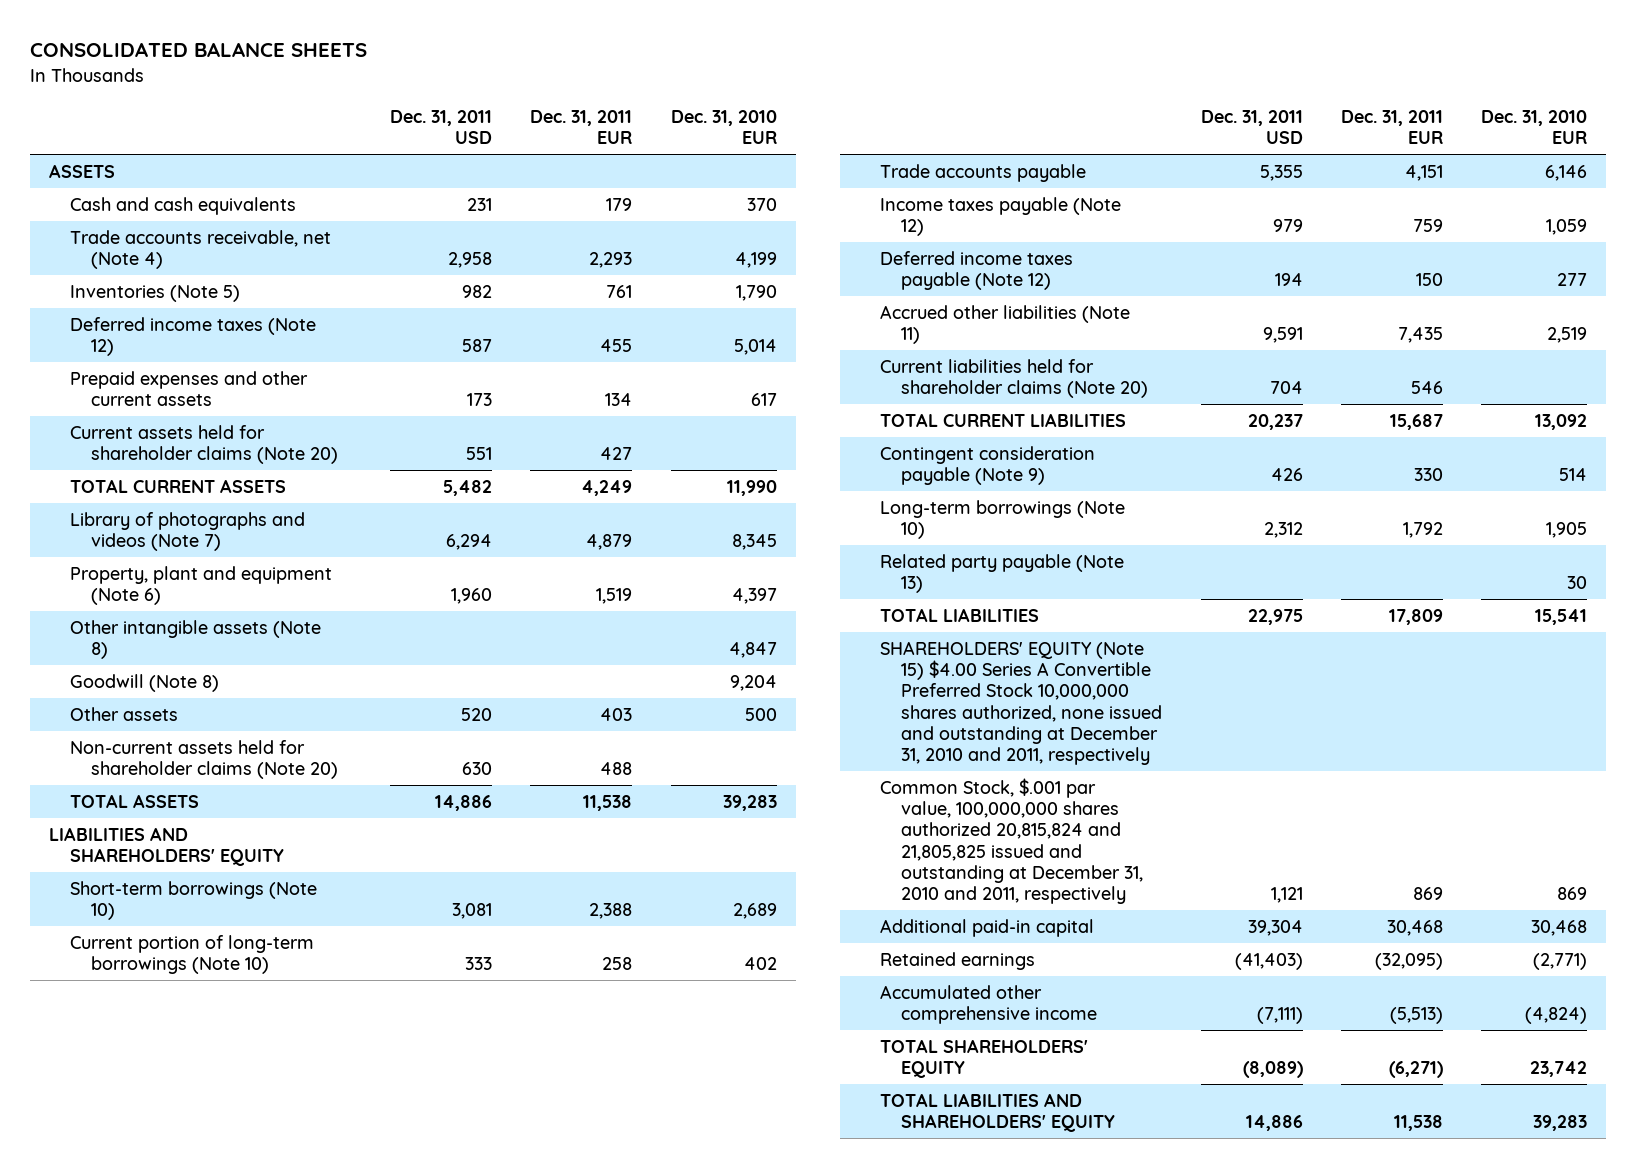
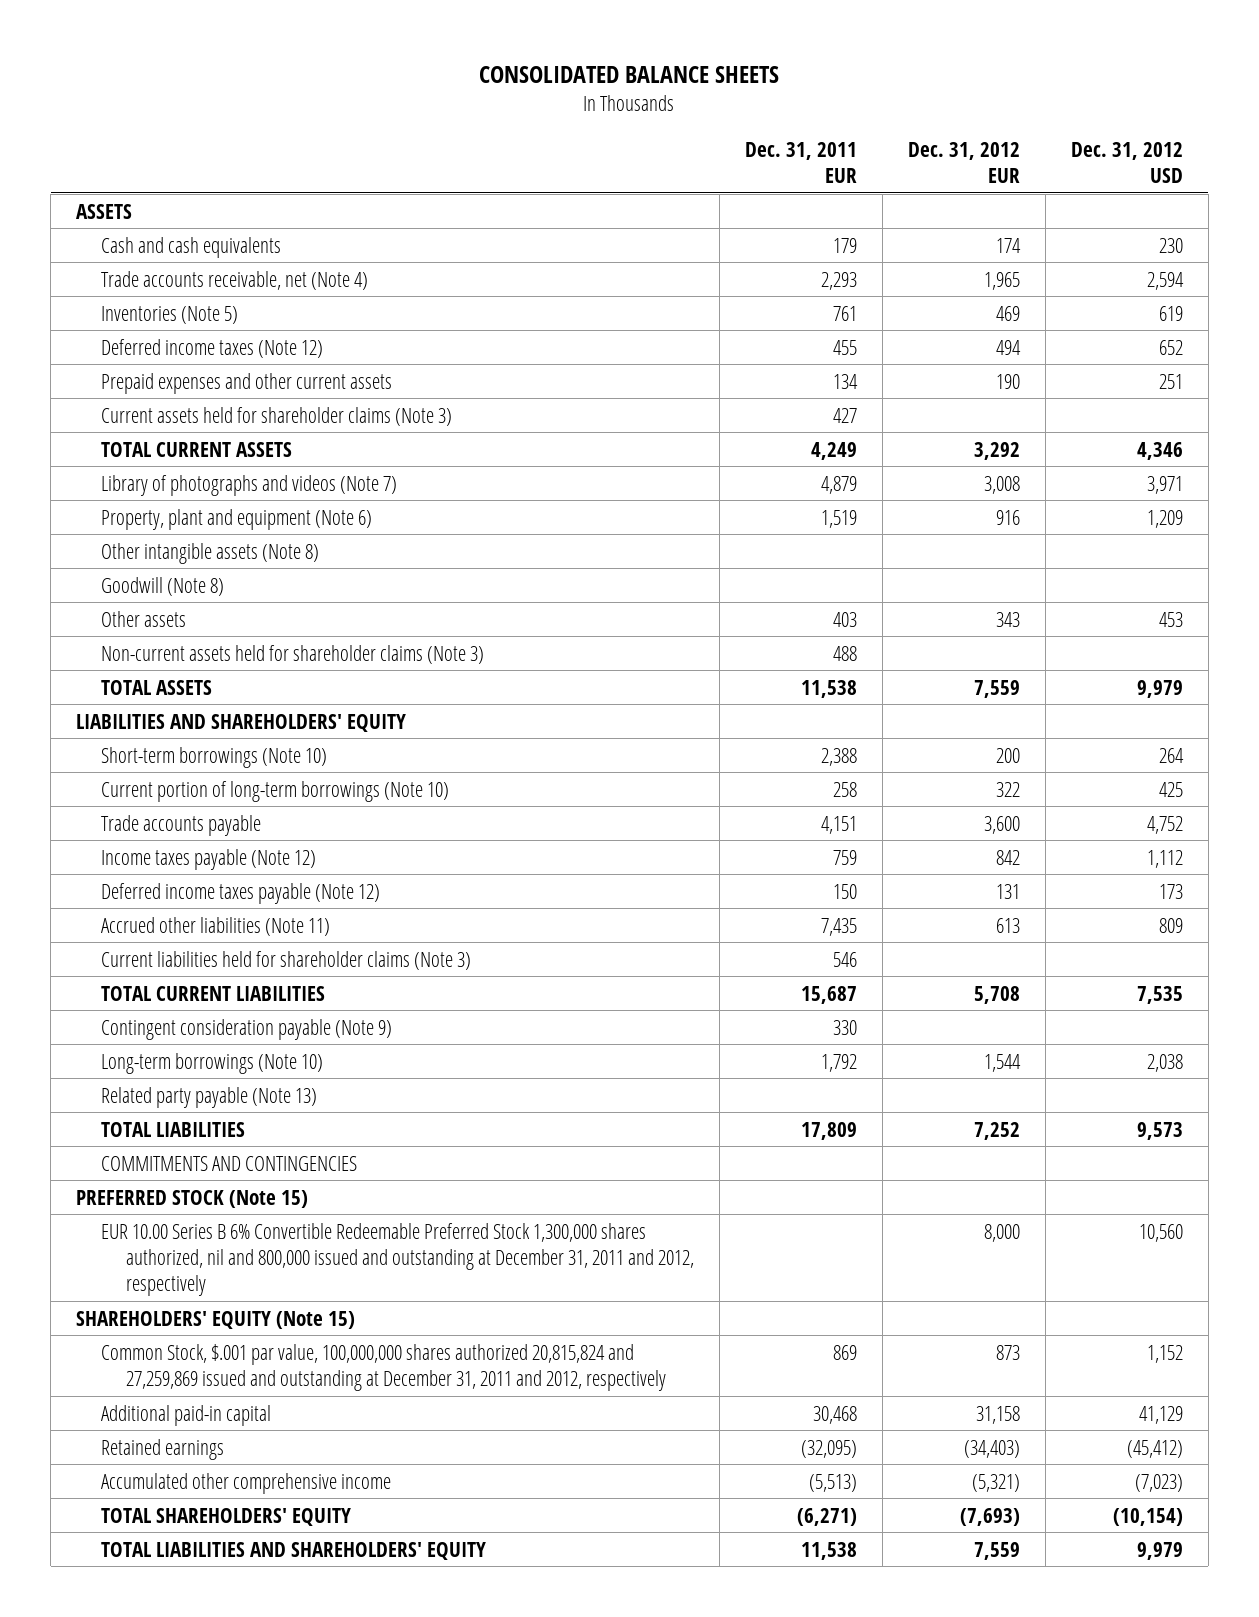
[389,109,492,144] Dec. 31, 2011 USD -> none
[670,109,777,144] Dec. 31, 2010 EUR -> none
none -> [907,141,1020,183] Dec. 31, 2012 EUR
none -> [1070,141,1183,183] Dec. 31, 2012 USD
[69,424,338,465] Current assets held for shareholder claims (Note 20) -> [100,406,452,426] Current assets held for shareholder claims (Note 3)
[69,739,338,780] Non-current assets held for shareholder claims (Note 20) -> [100,644,484,664] Non-current assets held for shareholder claims (Note 3)
[880,358,1149,399] Current liabilities held for shareholder claims (Note 20) -> [100,950,471,970] Current liabilities held for shareholder claims (Note 3)
none -> [100,1155,357,1171] COMMITMENTS AND CONTINGENCIES
none -> [76,1189,309,1208] PREFERRED STOCK (Note 15)
[880,640,1163,766] SHAREHOLDERS' EQUITY (Note 15) $4.00 Series A Convertible Preferred Stock 10,000,000 shares authorized, none issued and outstanding at December 31, 2010 and 2011, respectively -> [100,1222,694,1296] EUR 10.00 Series B 6% Convertible Redeemable Preferred Stock 1,300,000 shares authorized, nil and 800,000 issued and outstanding at December 31, 2011 and 2012, respectively
none -> [76,1310,356,1329] SHAREHOLDERS' EQUITY (Note 15)
[880,777,1144,905] Common Stock, $.001 par value, 100,000,000 shares authorized 20,815,824 and 21,805,825 issued and outstanding at December 31, 2010 and 2011, respectively -> [100,1343,666,1391] Common Stock, $.001 par value, 100,000,000 shares authorized 20,815,824 and 27,259,869 issued and outstanding at December 31, 2011 and 2012, respectively

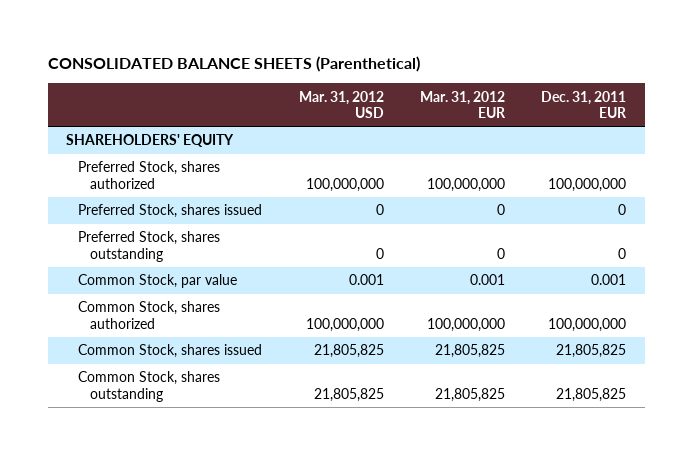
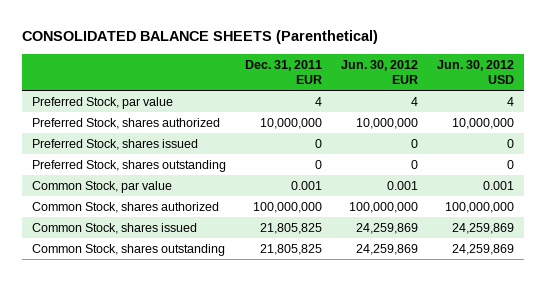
[298,90,384,119] Mar. 31, 2012 USD -> none
[419,90,506,119] Mar. 31, 2012 EUR -> none
none -> [340,59,418,84] Jun. 30, 2012 EUR
none -> [437,59,515,84] Jun. 30, 2012 USD
[65,134,234,148] SHAREHOLDERS' EQUITY -> none
none -> [31,96,173,109] Preferred Stock, par value
[548,177,627,192] 100,000,000 -> [259,117,322,129] 10,000,000

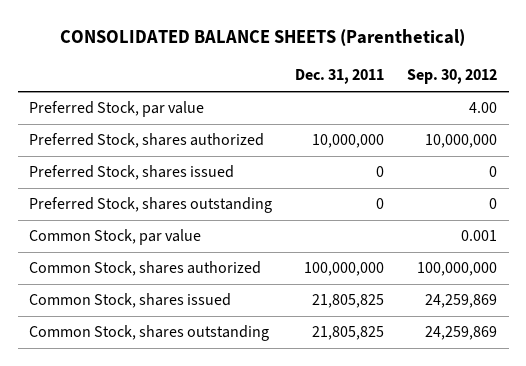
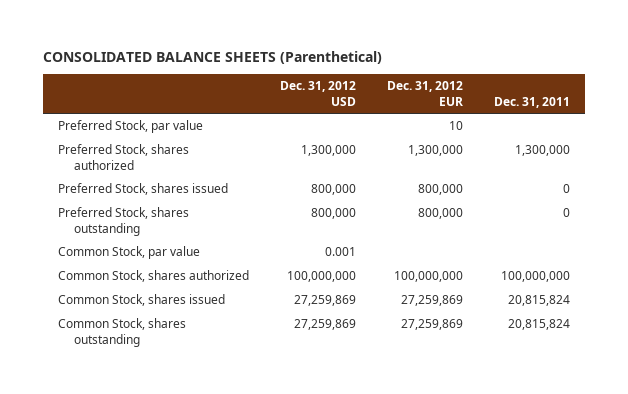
[407,69,498,85] Sep. 30, 2012 -> none
none -> [279,81,356,107] Dec. 31, 2012 USD
none -> [386,81,463,107] Dec. 31, 2012 EUR
[312,134,385,149] 10,000,000 -> [514,145,570,157] 1,300,000
[312,294,385,309] 21,805,825 -> [507,295,570,307] 20,815,824
[312,326,385,341] 21,805,825 -> [507,319,570,331] 20,815,824

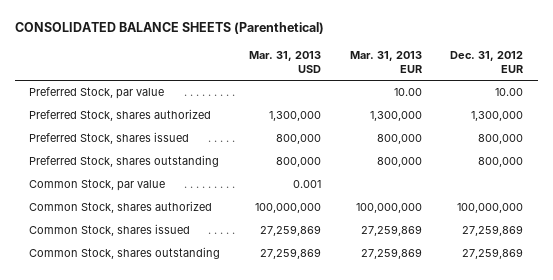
[279,81,356,107] Dec. 31, 2012 USD -> none
[493,97,570,109] Dec. 31, 2011 -> none
none -> [249,50,322,73] Mar. 31, 2013 USD
none -> [349,50,422,73] Mar. 31, 2013 EUR
[448,121,463,131] 10 -> [495,88,524,97] 10.00

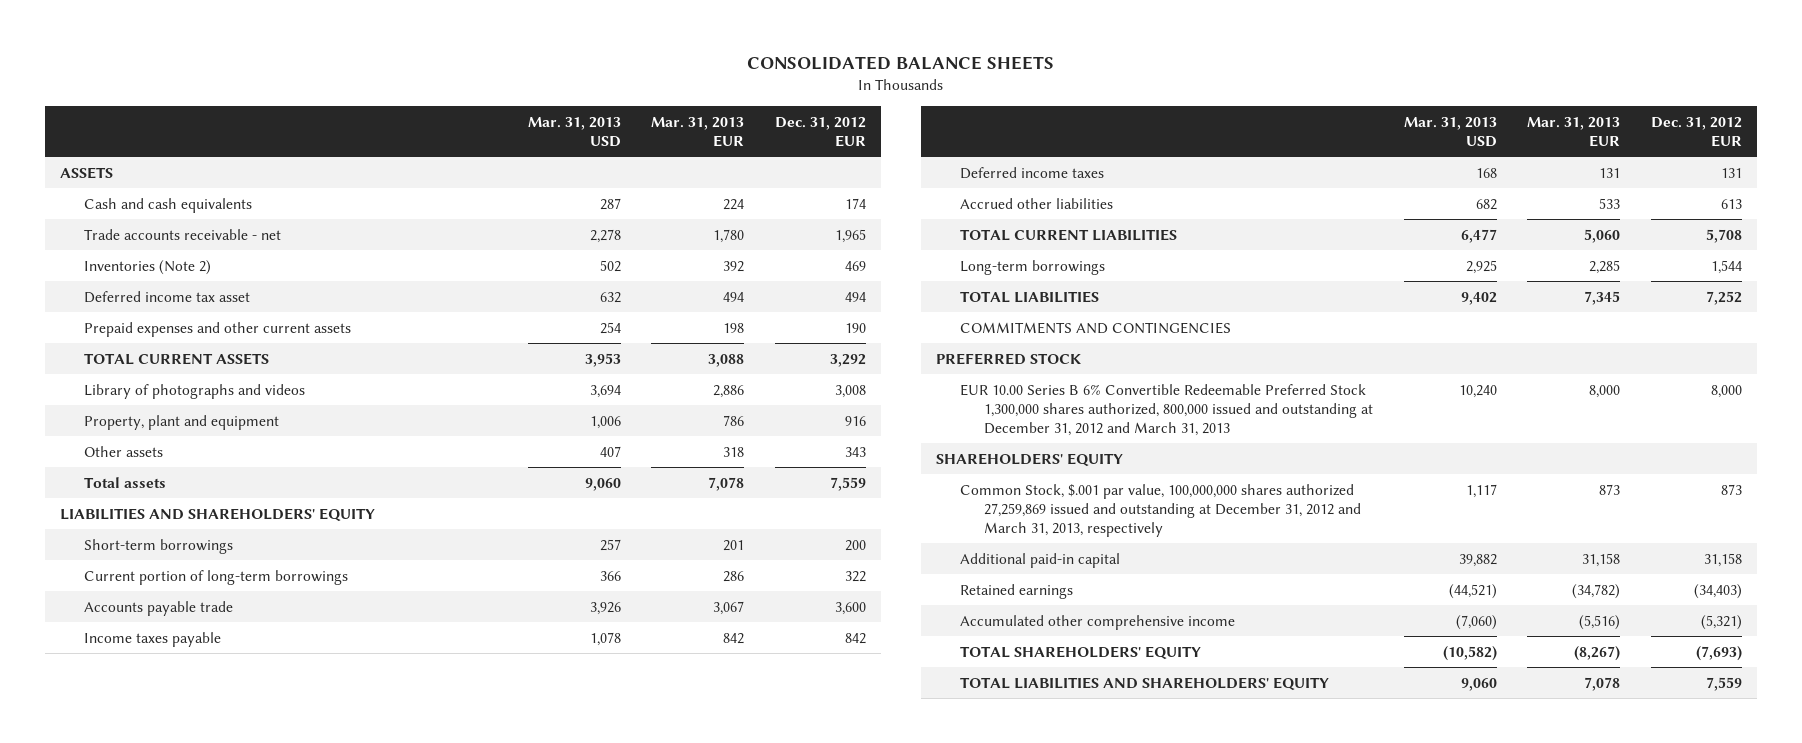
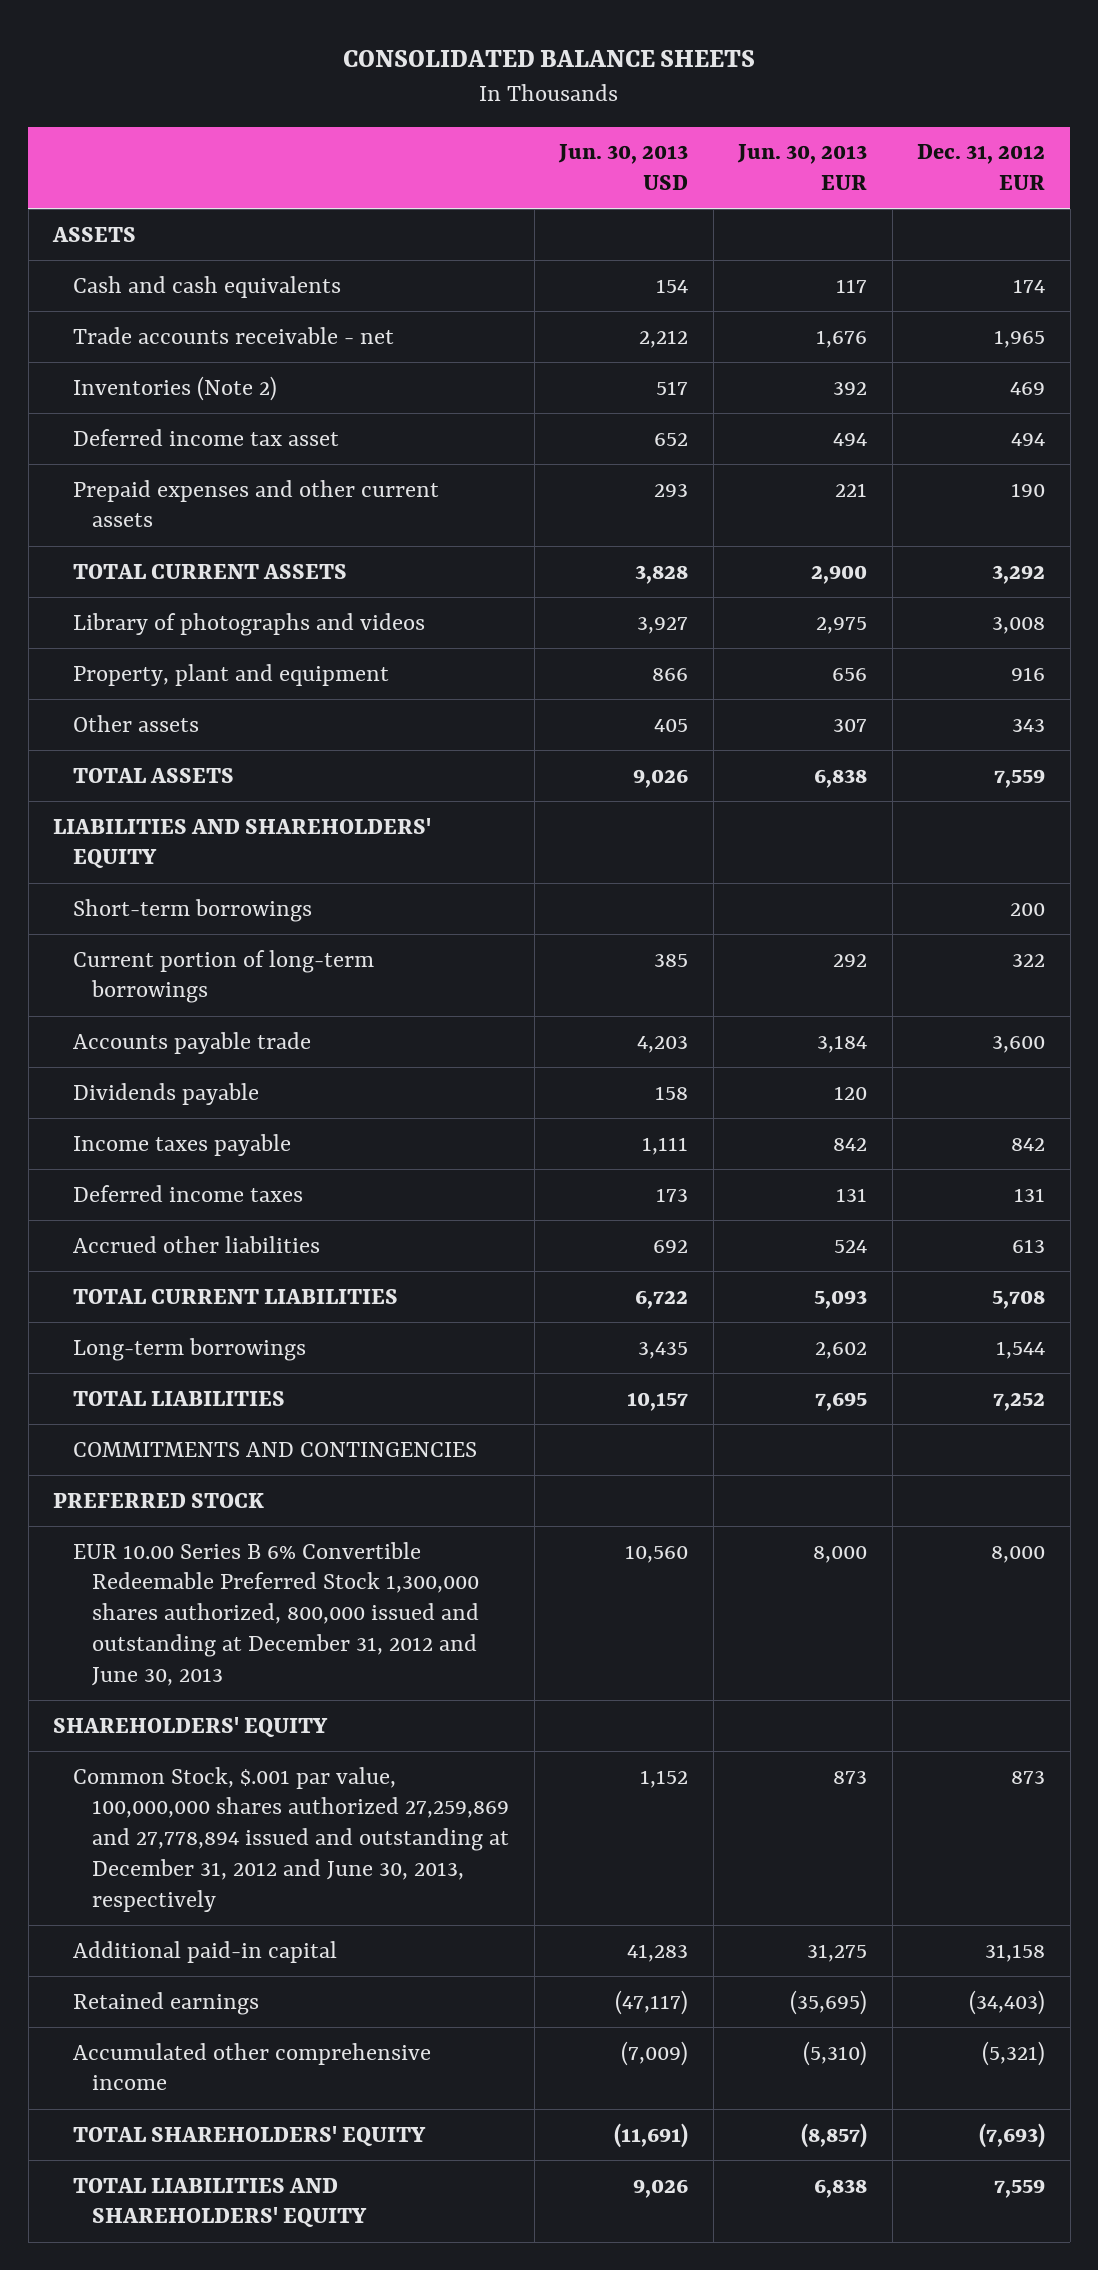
[527,116,621,147] Mar. 31, 2013 USD -> none
[651,116,745,147] Mar. 31, 2013 EUR -> none
none -> [558,144,689,191] Jun. 30, 2013 USD
none -> [737,144,868,191] Jun. 30, 2013 EUR
[83,476,166,488] Total assets -> [72,767,234,783] TOTAL ASSETS
none -> [72,1082,259,1105] Dividends payable
[959,383,1373,436] EUR 10.00 Series B 6% Convertible Redeemable Preferred Stock 1,300,000 shares authorized, 800,000 issued and outstanding at December 31, 2012 and March 31, 2013 -> [72,1541,480,1686] EUR 10.00 Series B 6% Convertible Redeemable Preferred Stock 1,300,000 shares authorized, 800,000 issued and outstanding at December 31, 2012 and June 30, 2013
[959,483,1361,537] Common Stock, $.001 par value, 100,000,000 shares authorized 27,259,869 issued and outstanding at December 31, 2012 and March 31, 2013, respectively -> [72,1766,510,1912] Common Stock, $.001 par value, 100,000,000 shares authorized 27,259,869 and 27,778,894 issued and outstanding at December 31, 2012 and June 30, 2013, respectively

